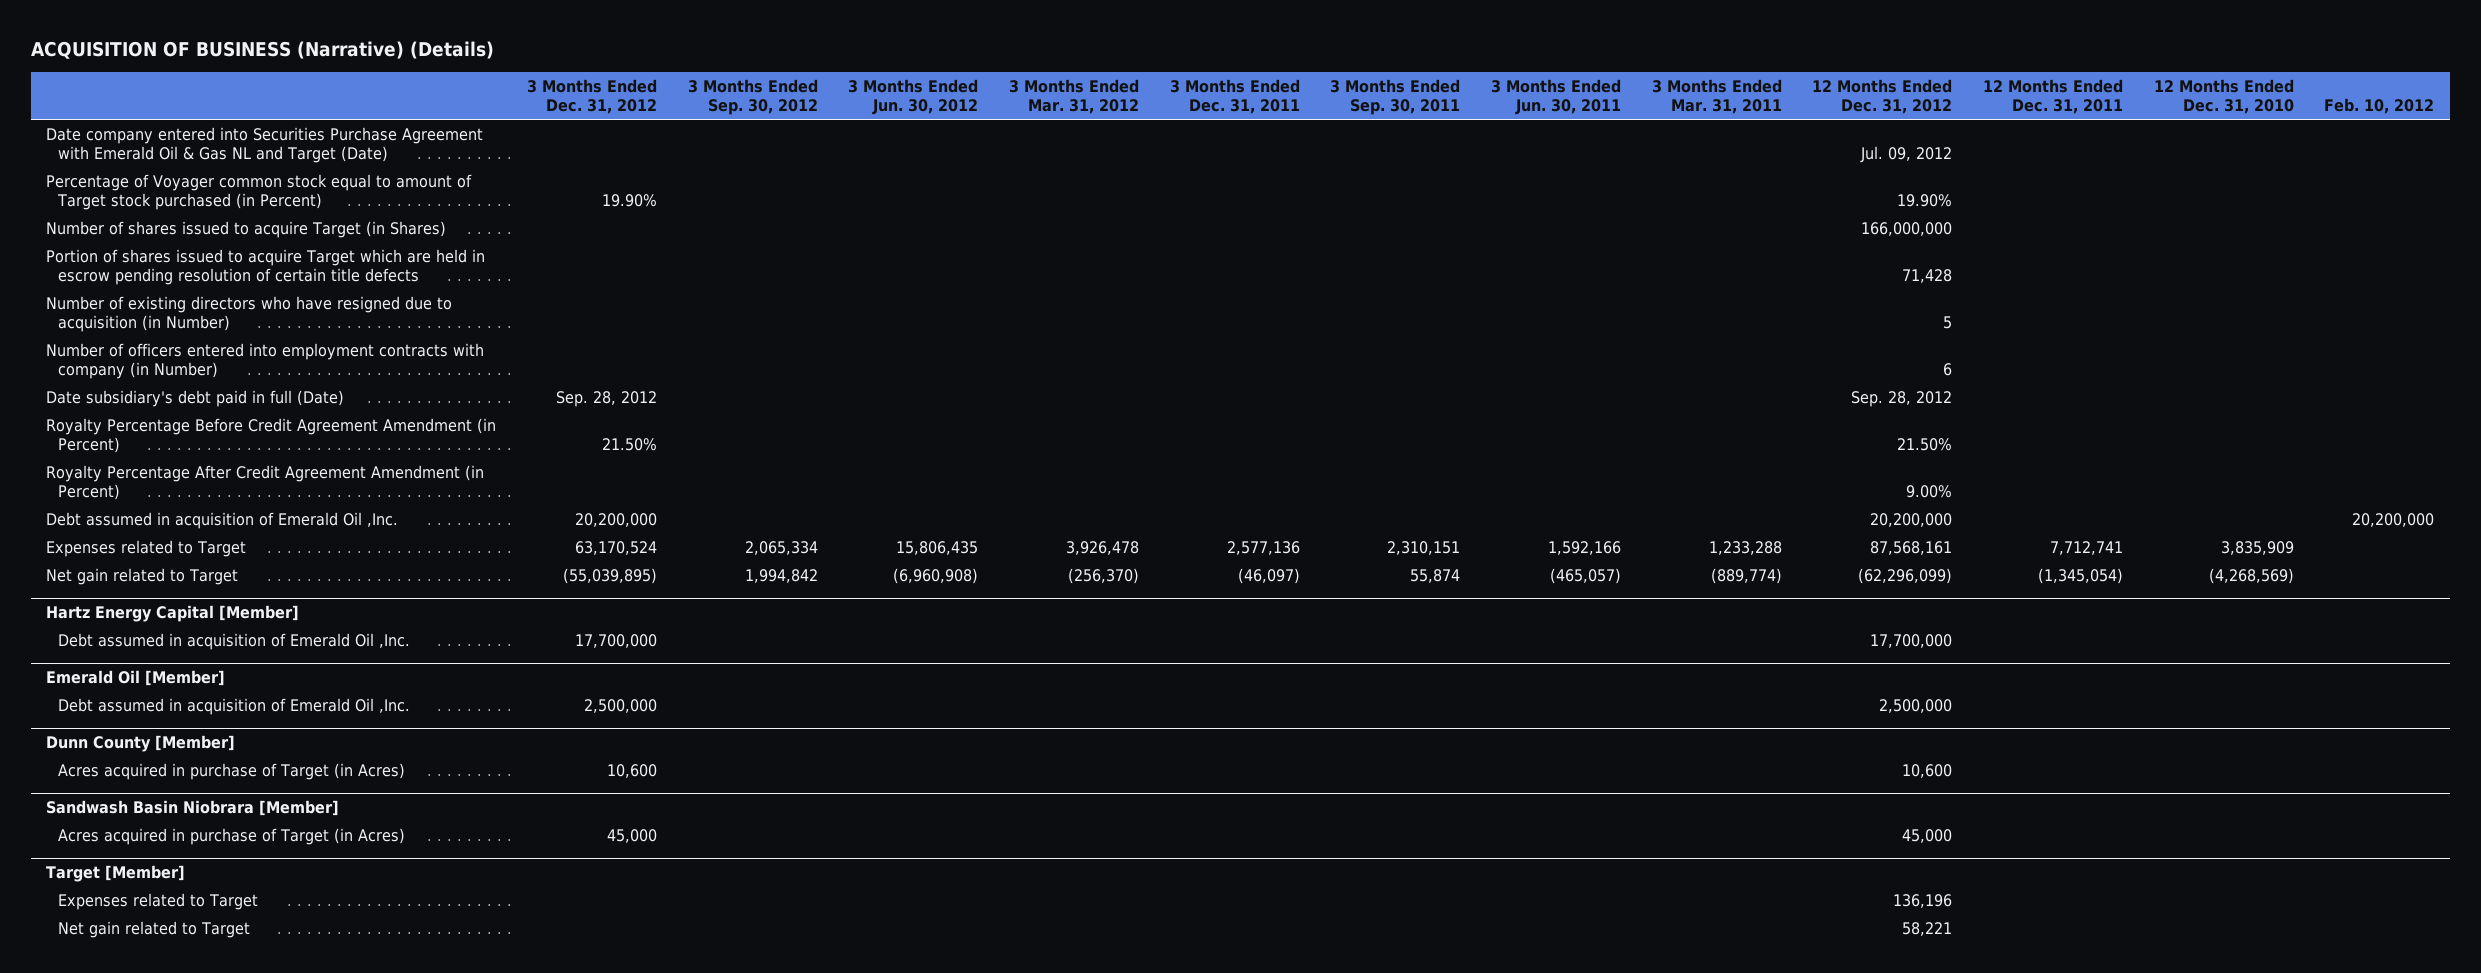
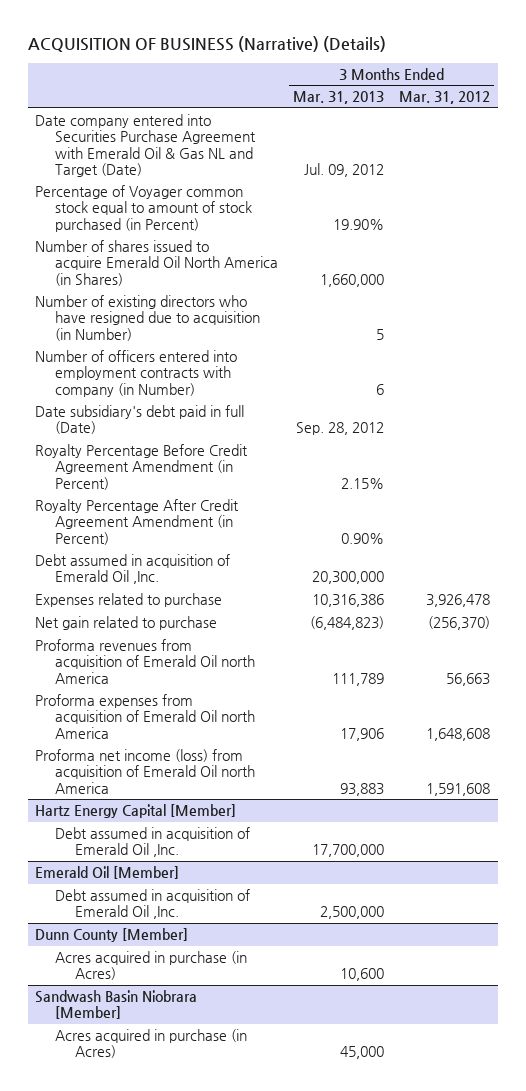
[526,78,657,115] 3 Months Ended Dec. 31, 2012 -> none
[687,78,818,116] 3 Months Ended Sep. 30, 2012 -> none
[848,78,979,116] 3 Months Ended Jun. 30, 2012 -> none
[1169,78,1300,115] 3 Months Ended Dec. 31, 2011 -> none
[1330,78,1461,116] 3 Months Ended Sep. 30, 2011 -> none
[1491,78,1622,116] 3 Months Ended Jun. 30, 2011 -> none
[1651,78,1782,115] 3 Months Ended Mar. 31, 2011 -> none
[1812,78,1953,115] 12 Months Ended Dec. 31, 2012 -> none
[1983,78,2124,115] 12 Months Ended Dec. 31, 2011 -> none
[2153,78,2294,115] 12 Months Ended Dec. 31, 2010 -> none
[2324,98,2435,115] Feb. 10, 2012 -> none
none -> [293,91,385,105] Mar. 31, 2013
[46,248,486,285] Portion of shares issued to acquire Target which are held in escrow pending resolution of certain title defects -> none
[46,173,473,210] Percentage of Voyager common stock equal to amount of Target stock purchased (in Percent) -> [35,185,253,232] Percentage of Voyager common stock equal to amount of stock purchased (in Percent)
[46,220,447,238] Number of shares issued to acquire Target (in Shares) -> [35,240,279,286] Number of shares issued to acquire Emerald Oil North America (in Shares)
[46,539,247,557] Expenses related to Target -> [35,593,223,608] Expenses related to purchase
[46,567,239,585] Net gain related to Target -> [35,616,218,631] Net gain related to purchase
none -> [35,639,256,684] Proforma revenues from acquisition of Emerald Oil north America
none -> [35,694,256,739] Proforma expenses from acquisition of Emerald Oil north America
none -> [35,749,256,794] Proforma net income (loss) from acquisition of Emerald Oil north America
[58,762,406,780] Acres acquired in purchase of Target (in Acres) -> [55,951,248,981] Acres acquired in purchase (in Acres)
[46,865,186,883] Target [Member] -> none
[58,892,259,910] Expenses related to Target -> none
[58,920,251,938] Net gain related to Target -> none
[58,827,406,845] Acres acquired in purchase of Target (in Acres) -> [55,1029,248,1059] Acres acquired in purchase (in Acres)

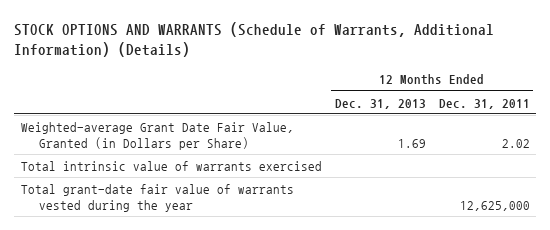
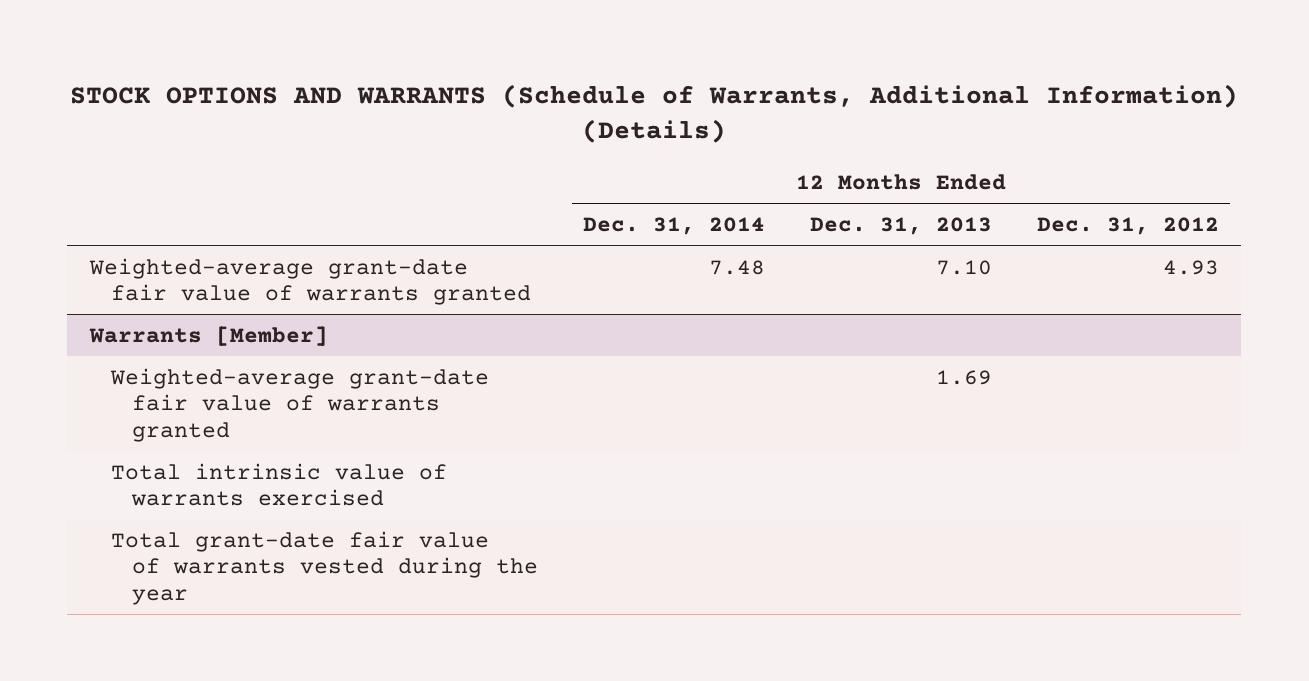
[438,98,530,109] Dec. 31, 2011 -> none
none -> [583,216,766,235] Dec. 31, 2014
none -> [1036,216,1219,235] Dec. 31, 2012
[20,160,322,171] Total intrinsic value of warrants exercised -> none
[20,183,294,212] Total grant-date fair value of warrants vested during the year -> none
[20,121,294,150] Weighted-average Grant Date Fair Value, Granted (in Dollars per Share) -> [88,257,532,306] Weighted-average grant-date fair value of warrants granted
[397,138,426,148] 1.69 -> [936,259,993,275] 7.10
none -> [88,325,328,346] Warrants [Member]
none -> [110,367,490,442] Weighted-average grant-date fair value of warrants granted
none -> [111,462,448,507] Total intrinsic value of warrants exercised
none -> [111,530,539,605] Total grant-date fair value of warrants vested during the year

